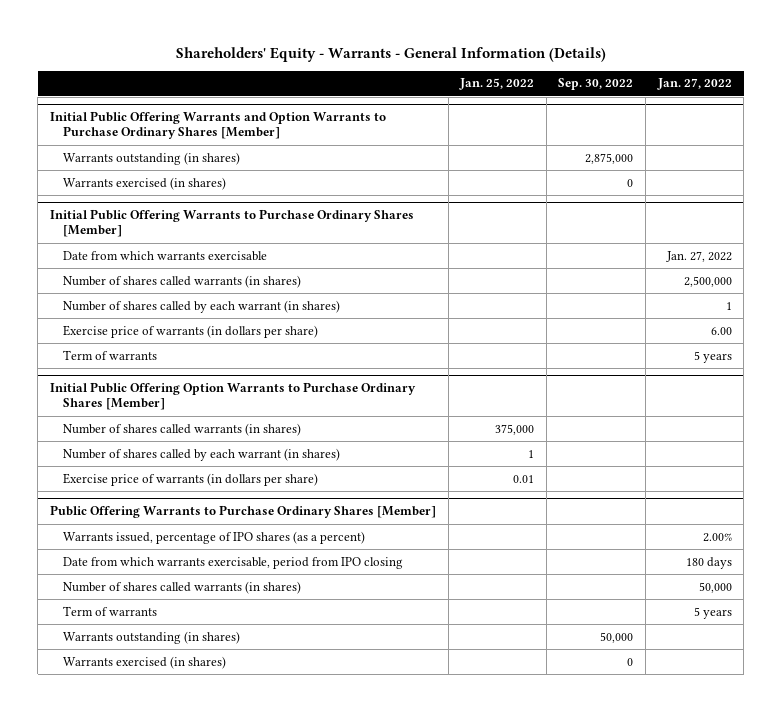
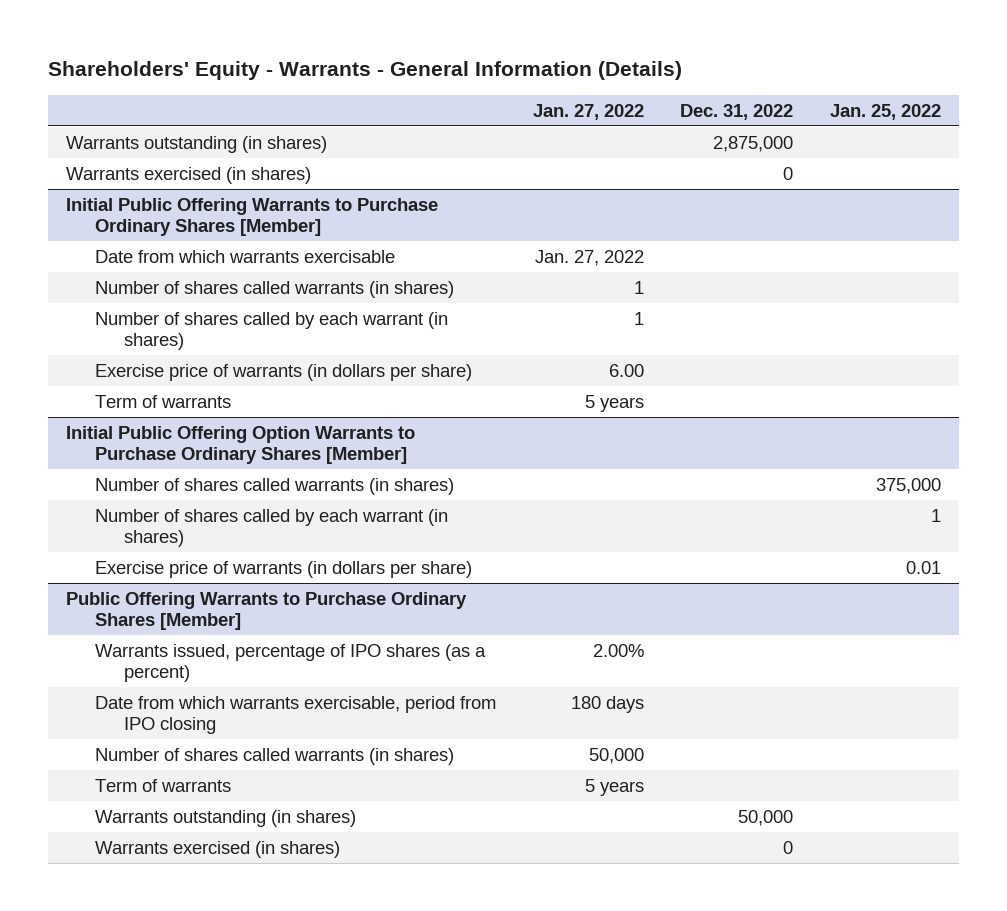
[558,78,634,91] Sep. 30, 2022 -> none
none -> [680,103,794,120] Dec. 31, 2022
[49,111,386,140] Initial Public Offering Warrants and Option Warrants to Purchase Ordinary Shares [Member] -> none
[62,151,240,165] Warrants outstanding (in shares) -> none
[62,176,226,190] Warrants exercised (in shares) -> none
none -> [65,135,327,153] Warrants outstanding (in shares)
none -> [65,166,311,184] Warrants exercised (in shares)
[683,275,732,287] 2,500,000 -> [633,280,644,294] 1

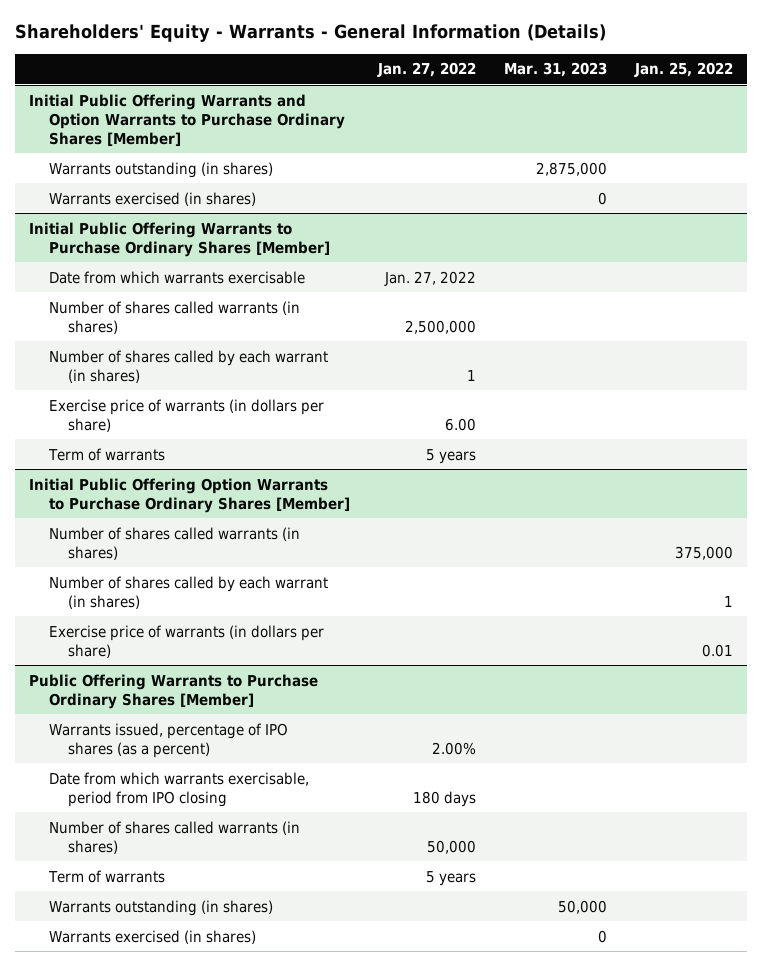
[680,103,794,120] Dec. 31, 2022 -> none
none -> [503,62,607,78] Mar. 31, 2023
[65,135,327,153] Warrants outstanding (in shares) -> none
[65,166,311,184] Warrants exercised (in shares) -> none
none -> [28,93,345,146] Initial Public Offering Warrants and Option Warrants to Purchase Ordinary Shares [Member]
none -> [48,161,273,178] Warrants outstanding (in shares)
none -> [48,191,256,206] Warrants exercised (in shares)
[633,280,644,294] 1 -> [404,319,476,334] 2,500,000

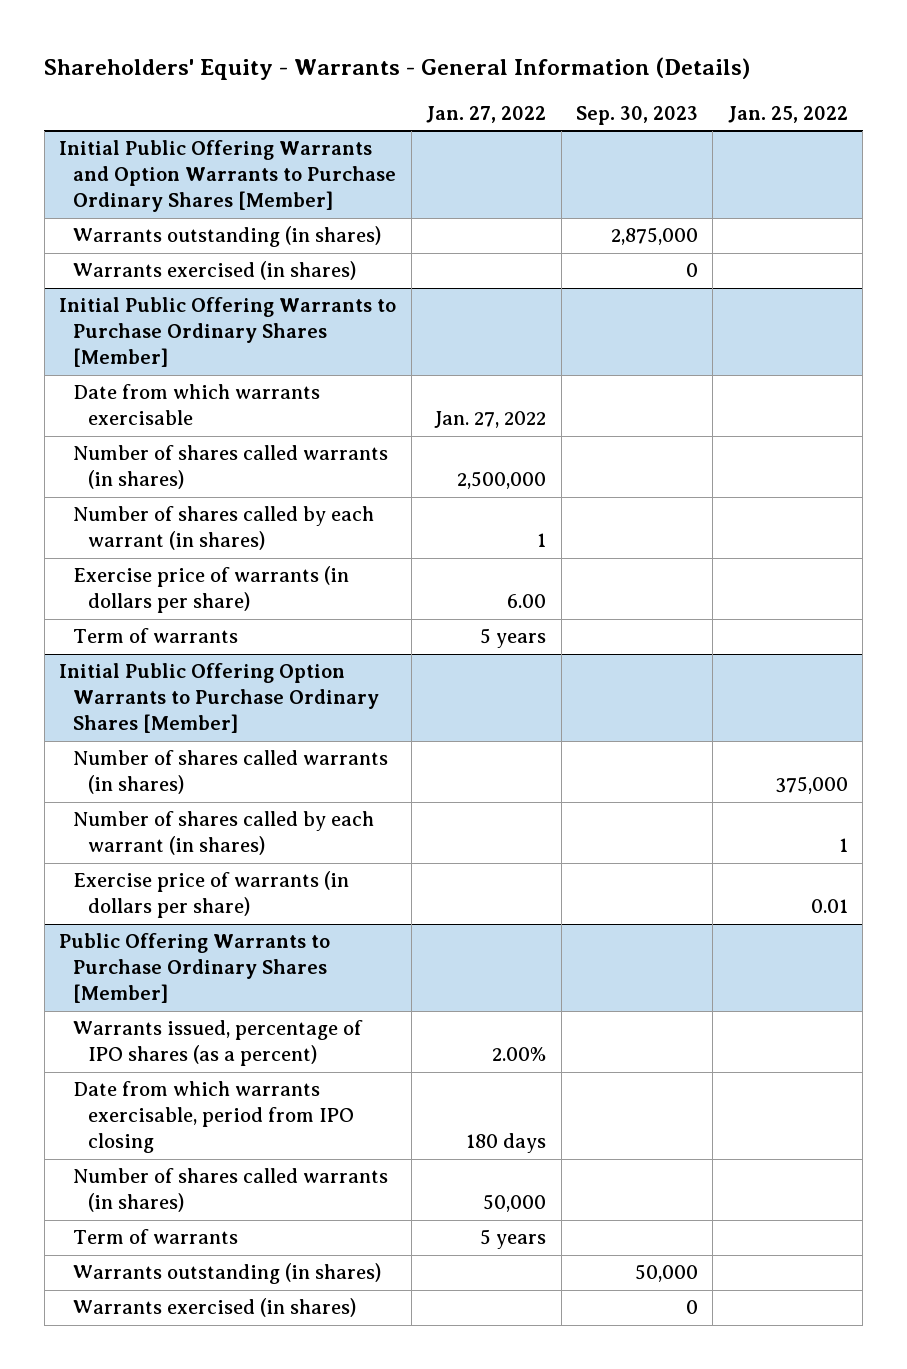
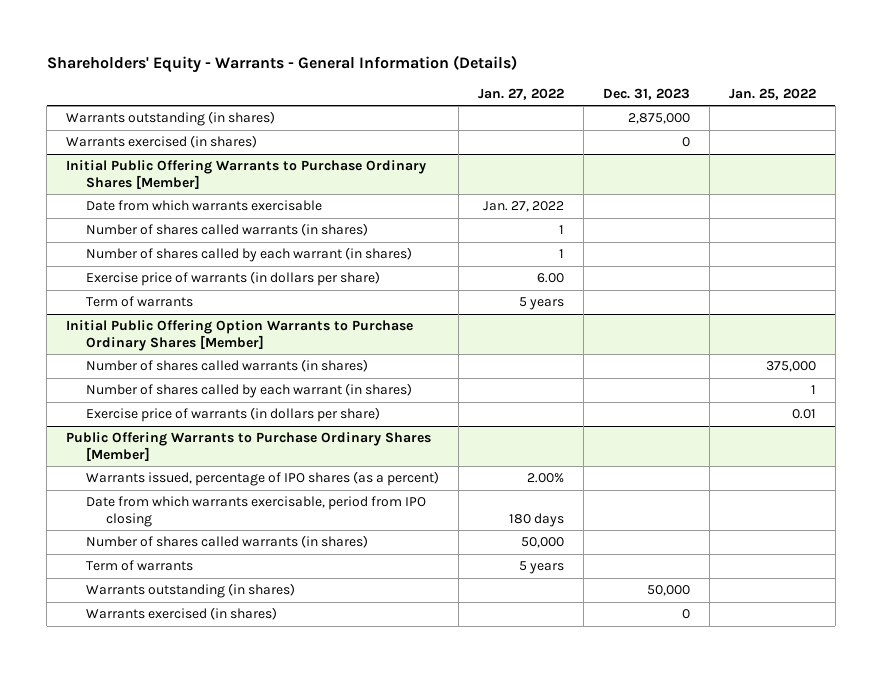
[575,105,698,125] Sep. 30, 2023 -> none
none -> [602,87,690,100] Dec. 31, 2023
[58,140,397,213] Initial Public Offering Warrants and Option Warrants to Purchase Ordinary Shares [Member] -> none
[73,226,382,248] Warrants outstanding (in shares) -> none
[73,261,357,281] Warrants exercised (in shares) -> none
none -> [66,111,276,127] Warrants outstanding (in shares)
none -> [66,135,258,149] Warrants exercised (in shares)
[457,471,547,490] 2,500,000 -> [558,225,564,235] 1

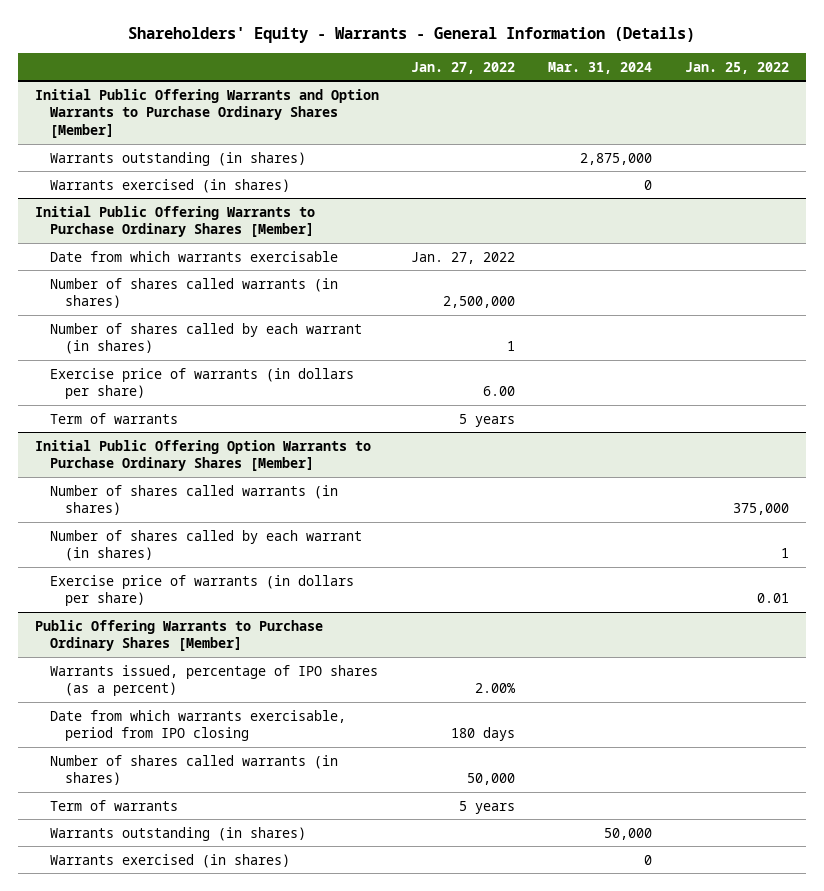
[602,87,690,100] Dec. 31, 2023 -> none
none -> [548,61,653,74] Mar. 31, 2024
[66,111,276,127] Warrants outstanding (in shares) -> none
[66,135,258,149] Warrants exercised (in shares) -> none
none -> [34,88,379,138] Initial Public Offering Warrants and Option Warrants to Purchase Ordinary Shares [Member]
none -> [49,151,306,166] Warrants outstanding (in shares)
none -> [49,178,290,193] Warrants exercised (in shares)
[558,225,564,235] 1 -> [443,296,516,309] 2,500,000

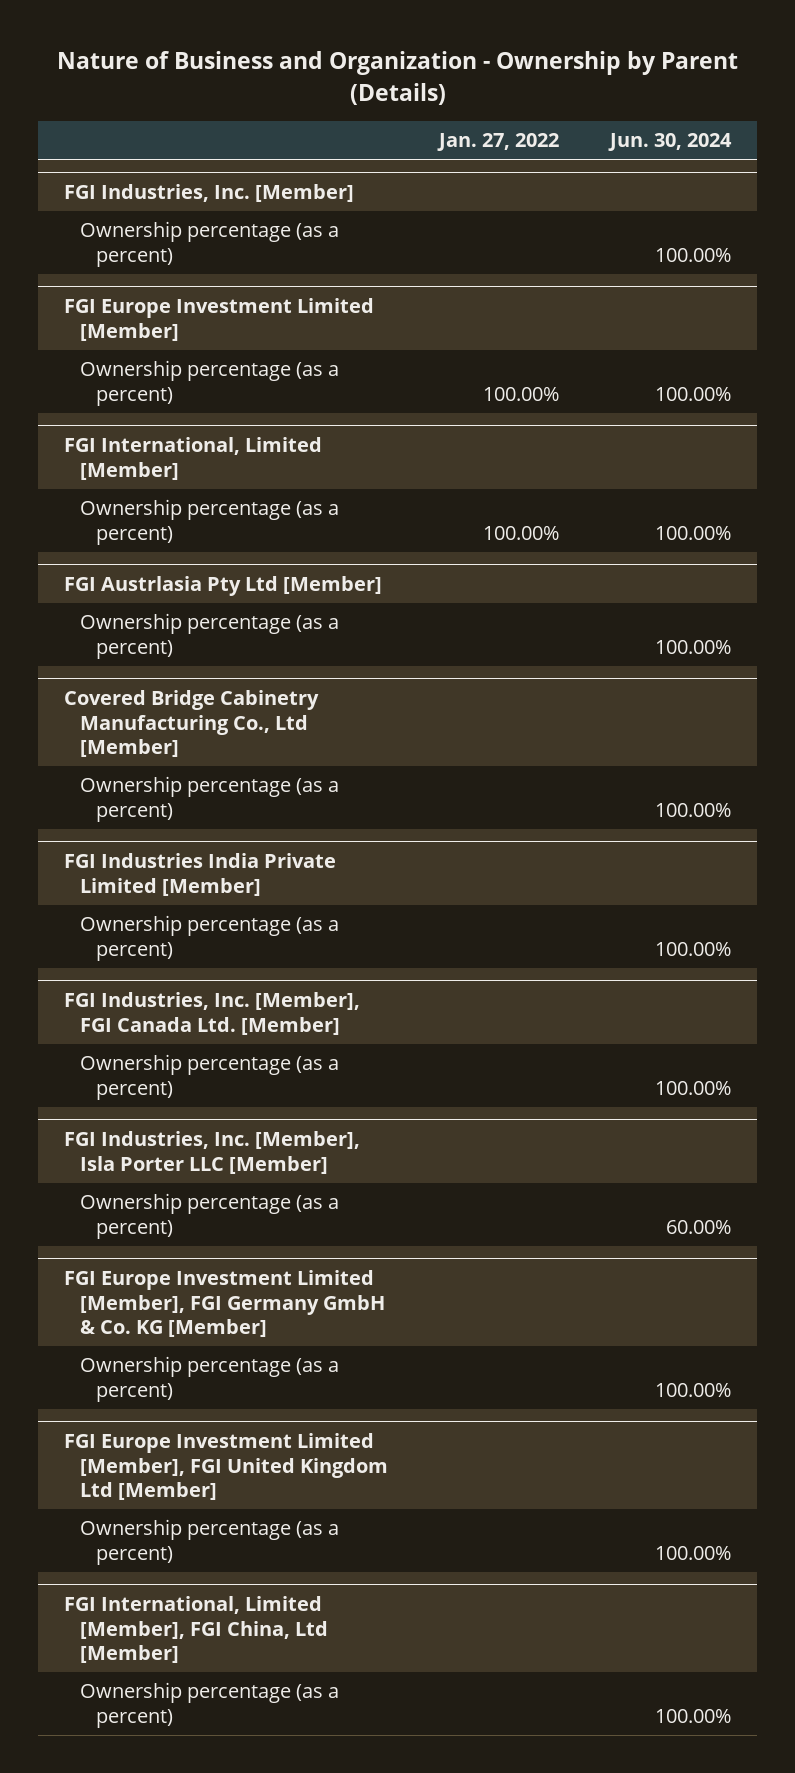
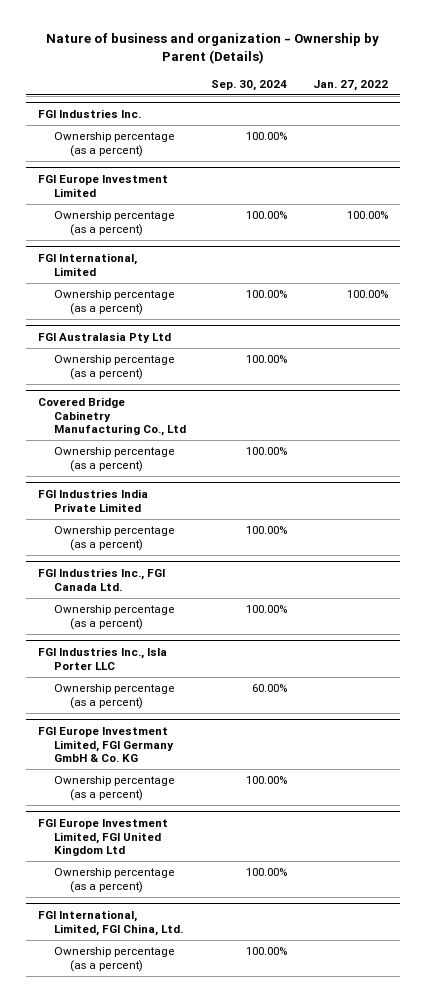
[56,51,738,105] Nature of Business and Organization - Ownership by Parent (Details) -> [45,33,379,64] Nature of business and organization - Ownership by Parent (Details)
[608,133,733,152] Jun. 30, 2024 -> none
none -> [211,79,288,91] Sep. 30, 2024
[63,183,354,202] FGI Industries, Inc. [Member] -> [38,109,142,119] FGI Industries Inc.
[63,297,374,341] FGI Europe Investment Limited [Member] -> [38,175,169,197] FGI Europe Investment Limited
[63,436,322,480] FGI International, Limited [Member] -> [38,253,138,276] FGI International, Limited
[63,575,382,596] FGI Austrlasia Pty Ltd [Member] -> [38,332,172,344] FGI Australasia Pty Ltd
[63,689,319,758] Covered Bridge Cabinetry Manufacturing Co., Ltd [Member] -> [38,397,187,437] Covered Bridge Cabinetry Manufacturing Co., Ltd
[63,852,336,896] FGI Industries India Private Limited [Member] -> [38,489,149,512] FGI Industries India Private Limited
[63,991,360,1035] FGI Industries, Inc. [Member], FGI Canada Ltd. [Member] -> [38,568,166,591] FGI Industries Inc., FGI Canada Ltd.
[63,1130,360,1174] FGI Industries, Inc. [Member], Isla Porter LLC [Member] -> [38,647,168,670] FGI Industries Inc., Isla Porter LLC
[63,1269,386,1338] FGI Europe Investment Limited [Member], FGI Germany GmbH & Co. KG [Member] -> [38,727,175,763] FGI Europe Investment Limited, FGI Germany GmbH & Co. KG
[63,1432,389,1501] FGI Europe Investment Limited [Member], FGI United Kingdom Ltd [Member] -> [38,819,169,857] FGI Europe Investment Limited, FGI United Kingdom Ltd
[63,1595,329,1664] FGI International, Limited [Member], FGI China, Ltd [Member] -> [38,910,184,936] FGI International, Limited, FGI China, Ltd.

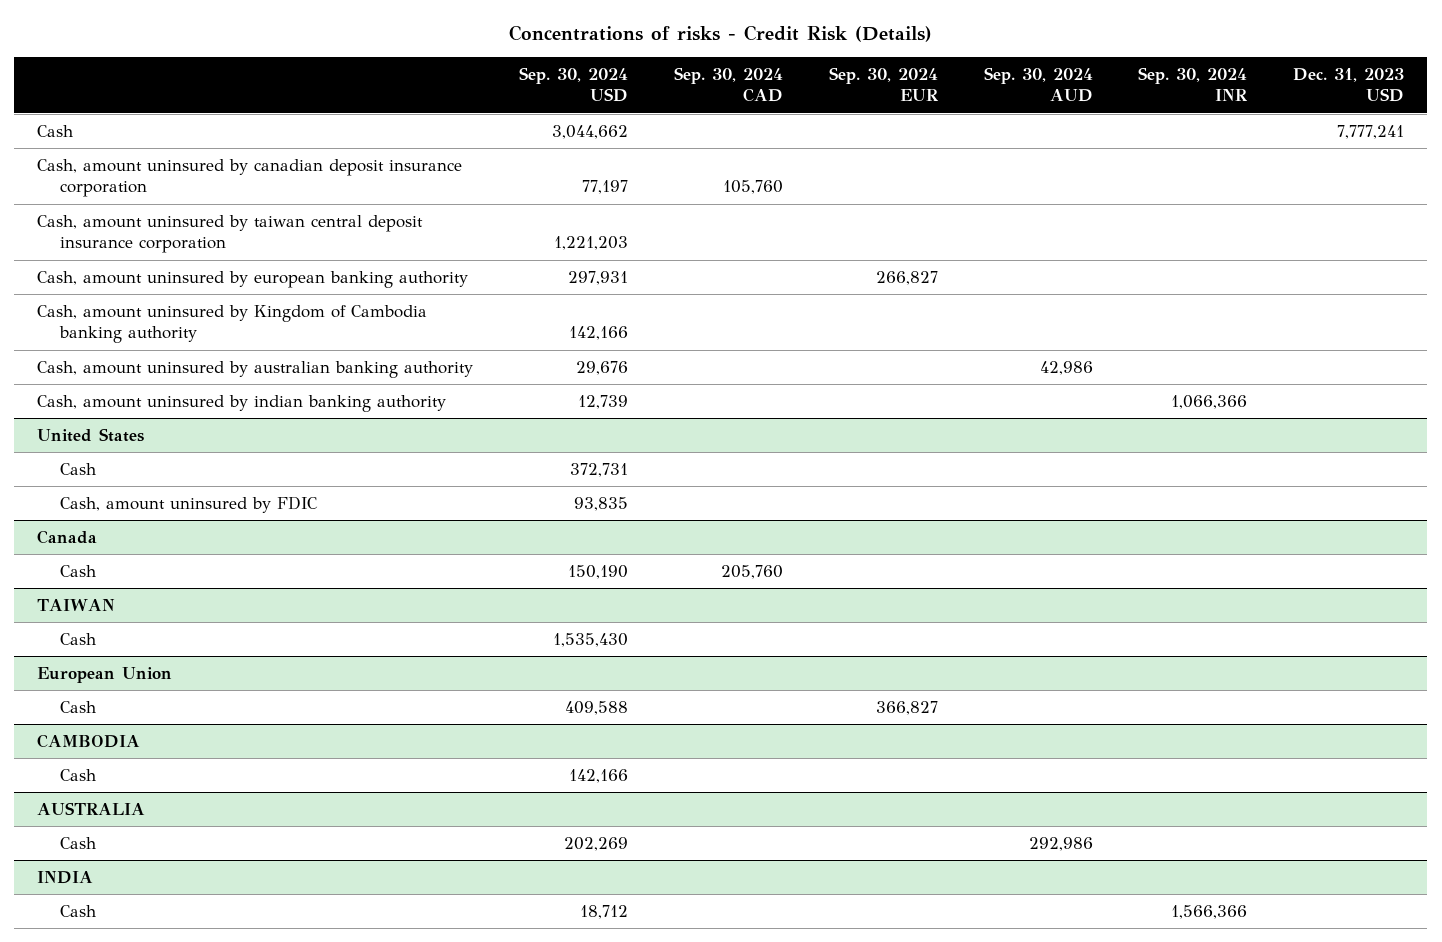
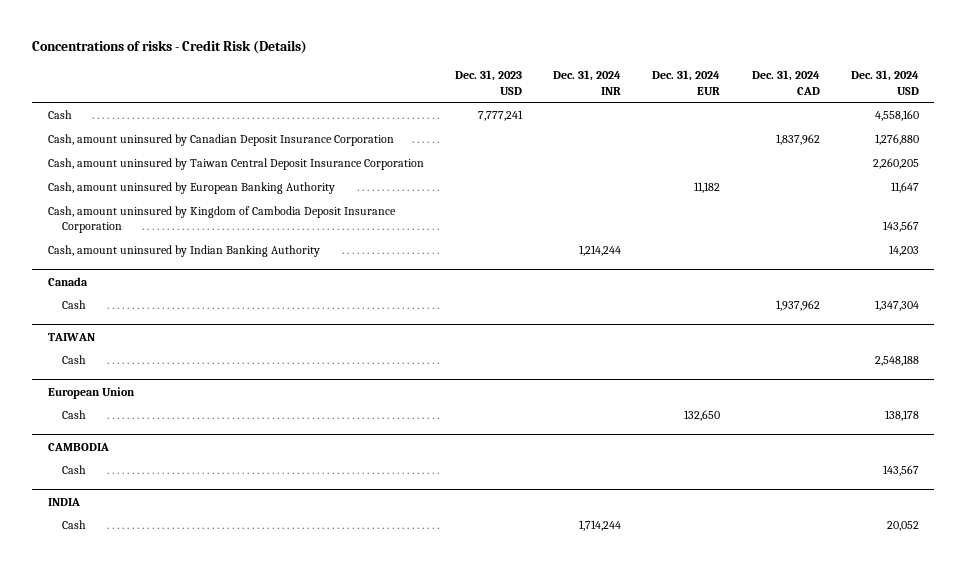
[519,67,629,103] Sep. 30, 2024 USD -> none
[673,67,783,103] Sep. 30, 2024 CAD -> none
[828,67,939,102] Sep. 30, 2024 EUR -> none
[983,67,1093,103] Sep. 30, 2024 AUD -> none
[1138,67,1249,102] Sep. 30, 2024 INR -> none
none -> [553,70,622,95] Dec. 31, 2024 INR
none -> [652,70,721,95] Dec. 31, 2024 EUR
none -> [751,70,820,95] Dec. 31, 2024 CAD
none -> [850,70,919,95] Dec. 31, 2024 USD
[37,360,474,378] Cash, amount uninsured by australian banking authority -> none
[37,427,145,442] United States -> none
[60,462,97,475] Cash -> none
[60,495,319,513] Cash, amount uninsured by FDIC -> none
[37,158,463,198] Cash, amount uninsured by canadian deposit insurance corporation -> [47,134,394,147] Cash, amount uninsured by Canadian Deposit Insurance Corporation
[37,214,424,254] Cash, amount uninsured by taiwan central deposit insurance corporation -> [47,158,424,171] Cash, amount uninsured by Taiwan Central Deposit Insurance Corporation
[37,270,469,288] Cash, amount uninsured by european banking authority -> [47,182,335,195] Cash, amount uninsured by European Banking Authority
[37,304,428,344] Cash, amount uninsured by Kingdom of Cambodia banking authority -> [47,206,396,234] Cash, amount uninsured by Kingdom of Cambodia Deposit Insurance Corporation
[37,394,447,412] Cash, amount uninsured by indian banking authority -> [47,245,320,258] Cash, amount uninsured by Indian Banking Authority
[37,801,146,815] AUSTRALIA -> none
[60,836,97,849] Cash -> none

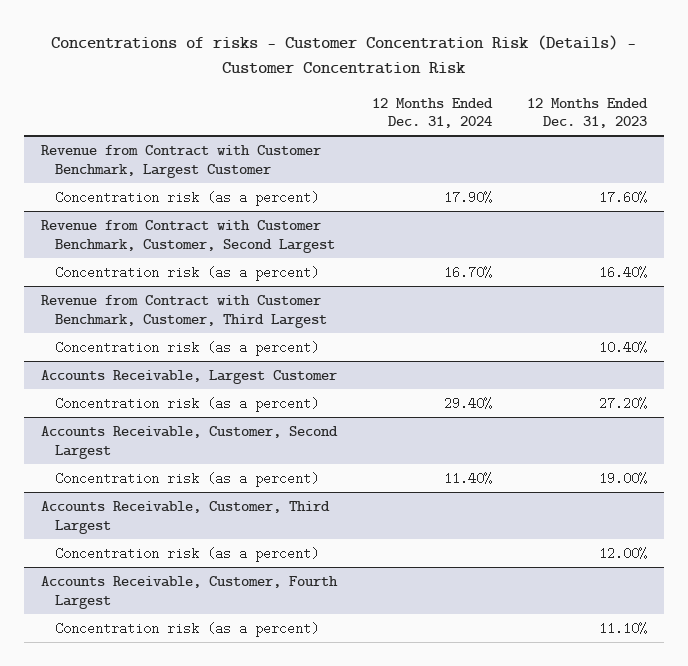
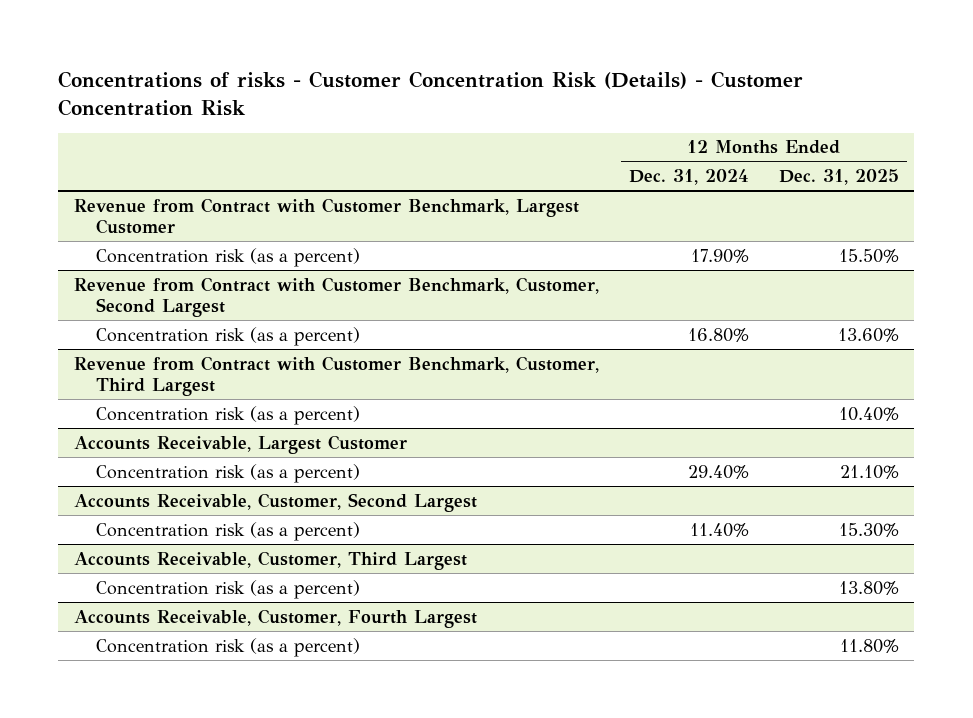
[526,97,648,129] 12 Months Ended Dec. 31, 2023 -> none
none -> [779,169,900,186] Dec. 31, 2025
[444,265,493,279] 16.70% -> [687,327,749,342] 16.80%

